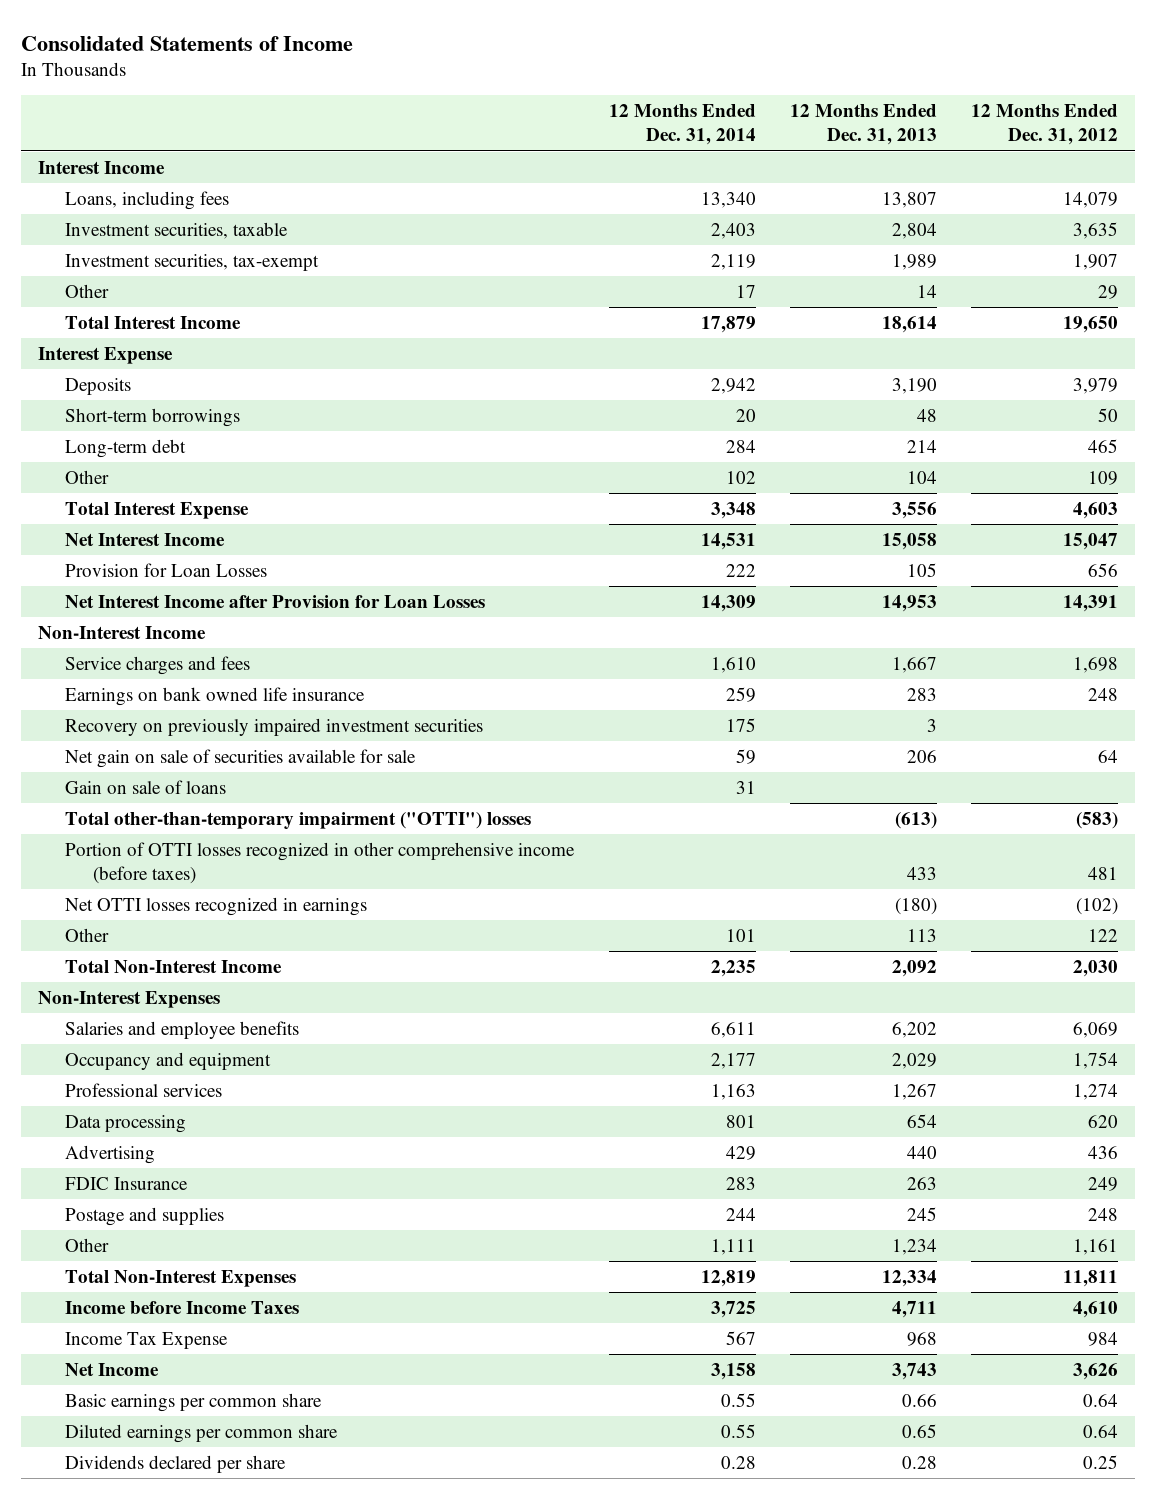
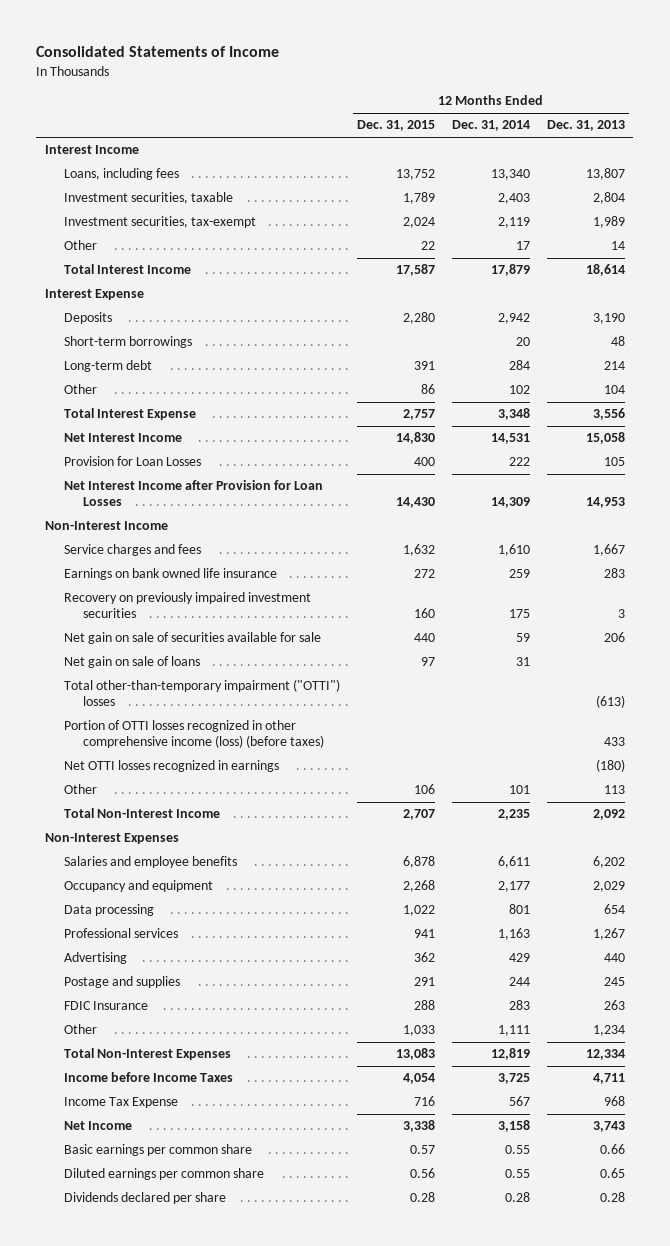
[971,104,1119,146] 12 Months Ended Dec. 31, 2012 -> none
none -> [356,120,435,132] Dec. 31, 2015
[65,779,227,794] Gain on sale of loans -> [64,656,201,669] Net gain on sale of loans
[65,841,576,885] Portion of OTTI losses recognized in other comprehensive income (before taxes) -> [64,720,325,749] Portion of OTTI losses recognized in other comprehensive income (loss) (before taxes)
[65,1082,223,1097] Professional services -> [64,928,179,939] Professional services
[65,1176,189,1190] FDIC Insurance -> [64,1001,149,1011] FDIC Insurance

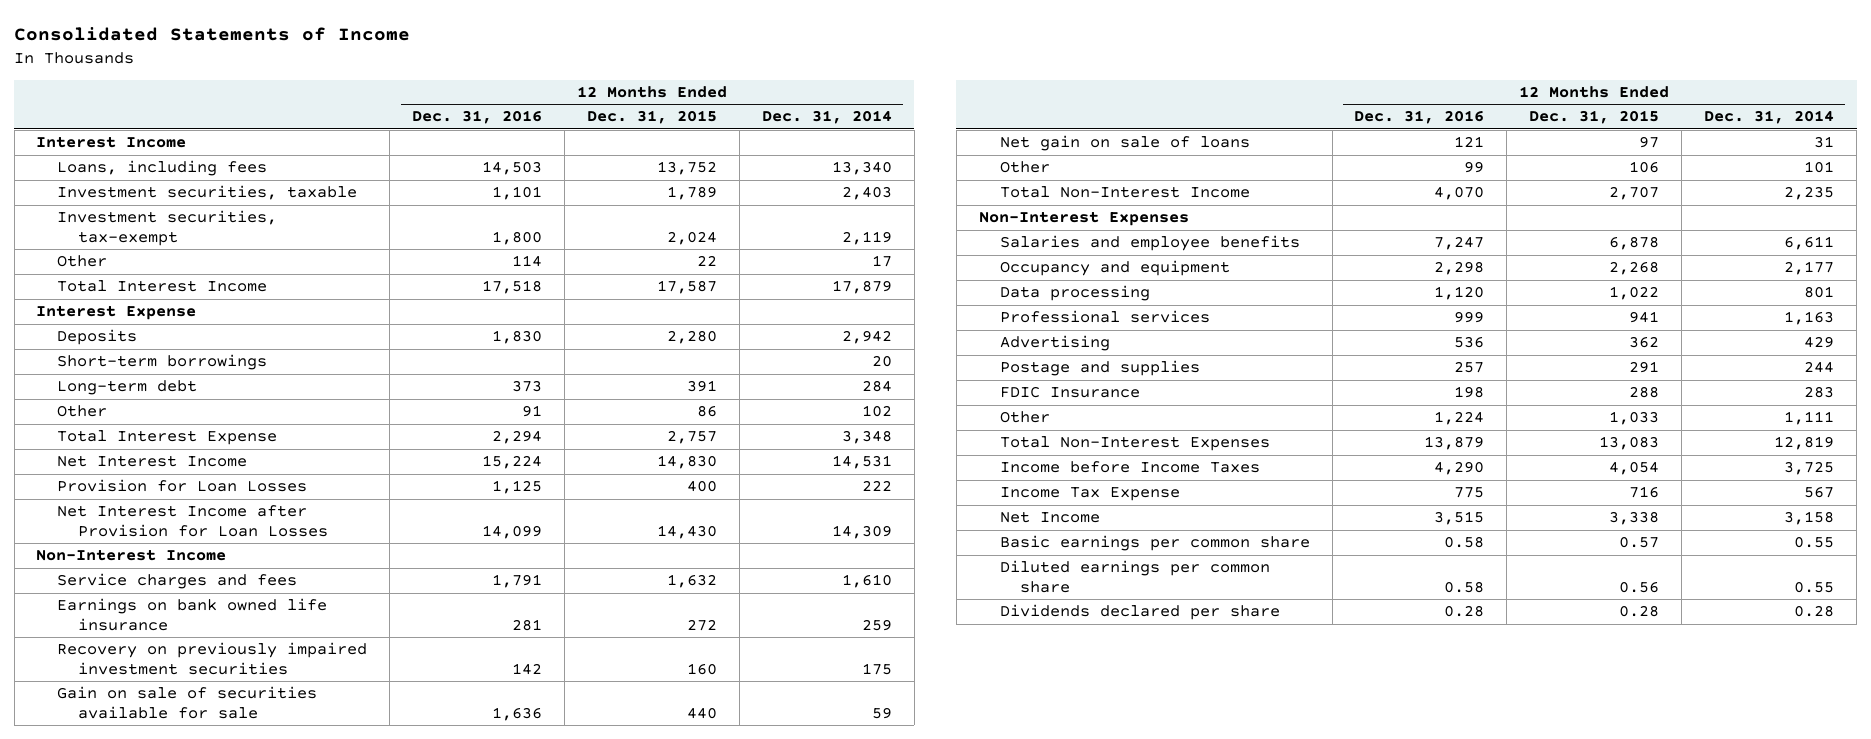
[546,120,625,132] Dec. 31, 2013 -> none
none -> [412,110,543,125] Dec. 31, 2016
[64,632,322,645] Net gain on sale of securities available for sale -> [57,686,318,719] Gain on sale of securities available for sale
[64,679,341,707] Total other-than-temporary impairment ("OTTI") losses -> none
[64,720,325,749] Portion of OTTI losses recognized in other comprehensive income (loss) (before taxes) -> none
[64,760,280,773] Net OTTI losses recognized in earnings -> none

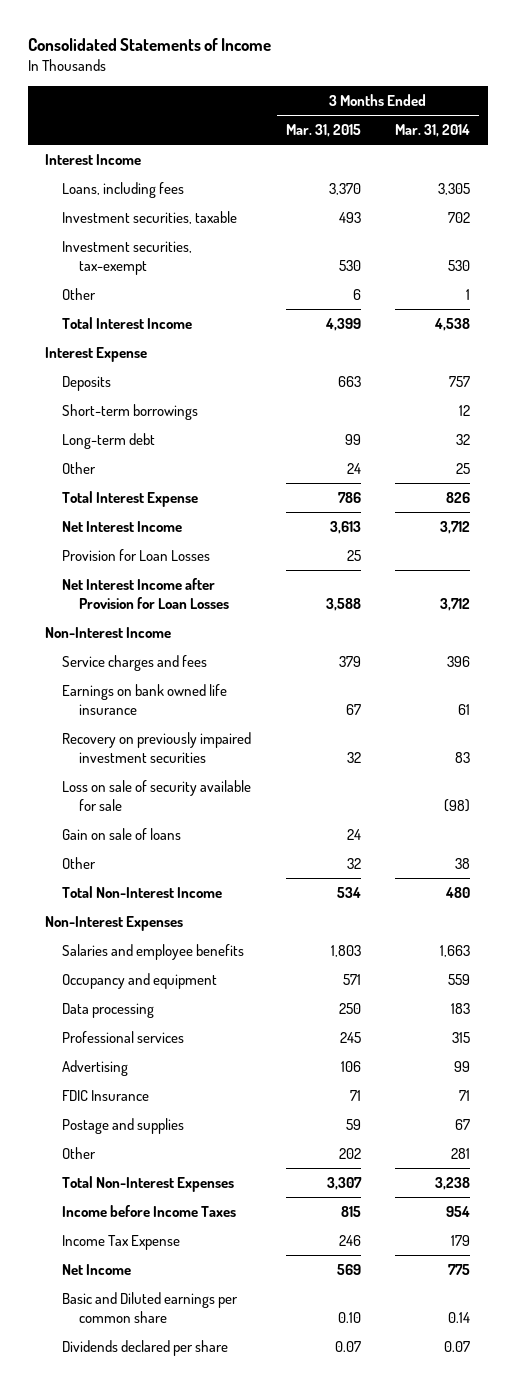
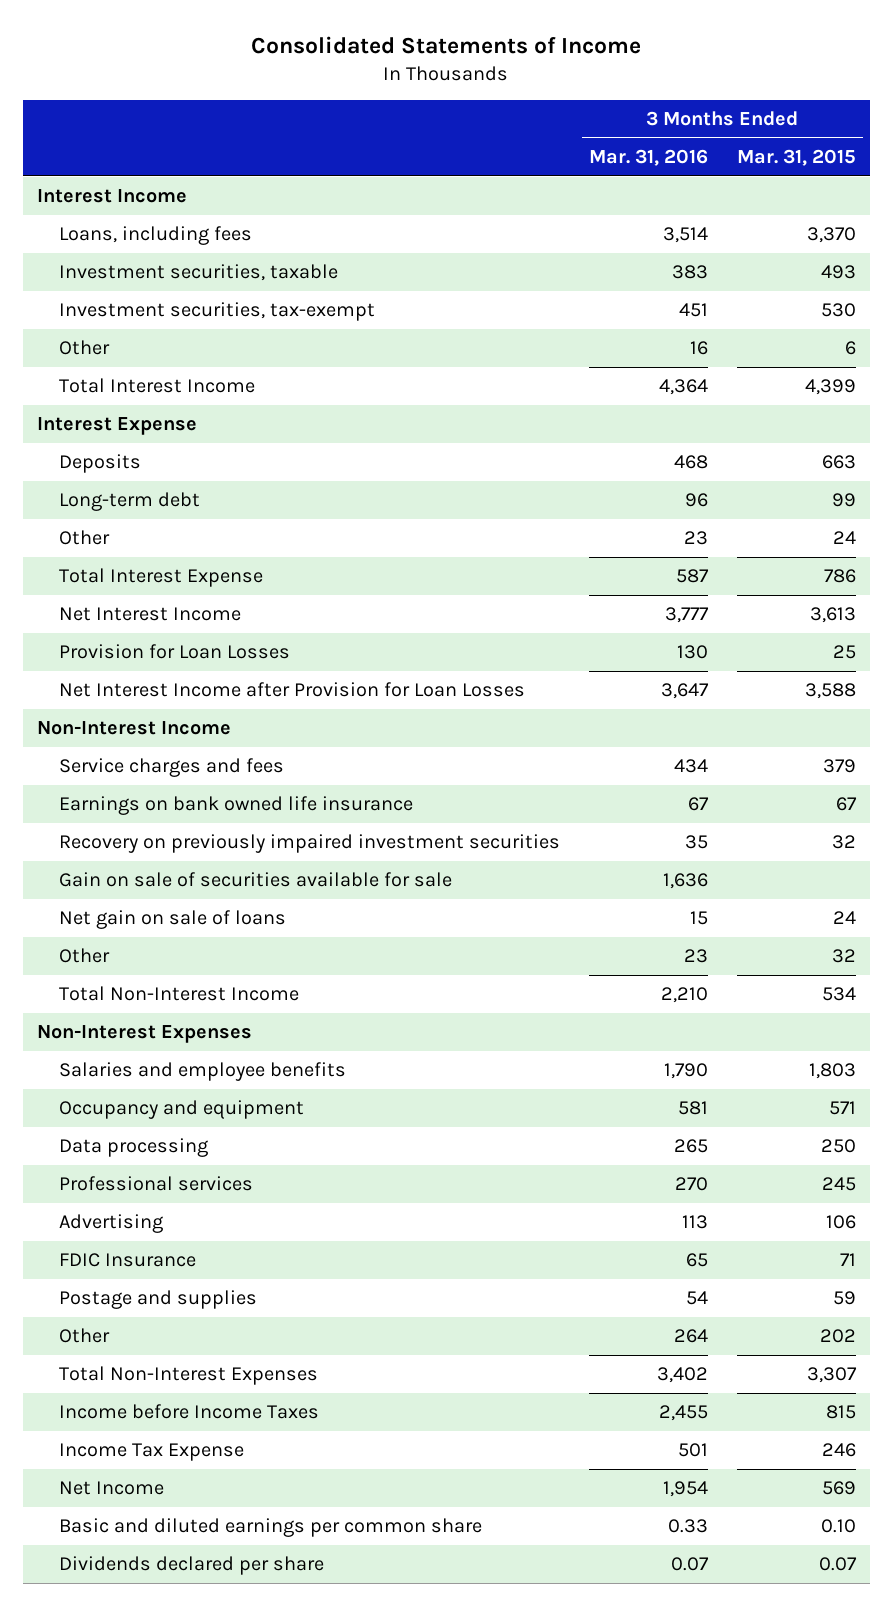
[395,124,471,138] Mar. 31, 2014 -> none
none -> [589,149,709,167] Mar. 31, 2016
[62,403,199,420] Short-term borrowings -> none
[62,779,252,811] Loss on sale of security available for sale -> [59,872,453,888] Gain on sale of securities available for sale
[62,827,182,840] Gain on sale of loans -> [59,910,287,930] Net gain on sale of loans
[62,1291,239,1323] Basic and Diluted earnings per common share -> [59,1518,483,1538] Basic and diluted earnings per common share

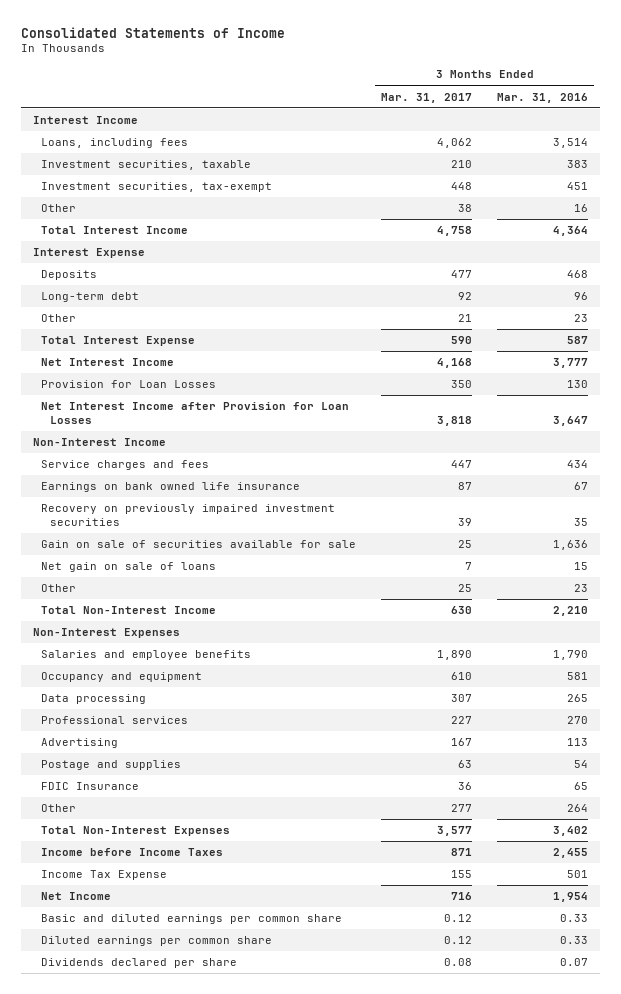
[736,149,856,167] Mar. 31, 2015 -> none
none -> [381,92,473,103] Mar. 31, 2017
[59,1253,197,1268] FDIC Insurance -> [41,782,140,791] FDIC Insurance
none -> [41,936,273,947] Diluted earnings per common share

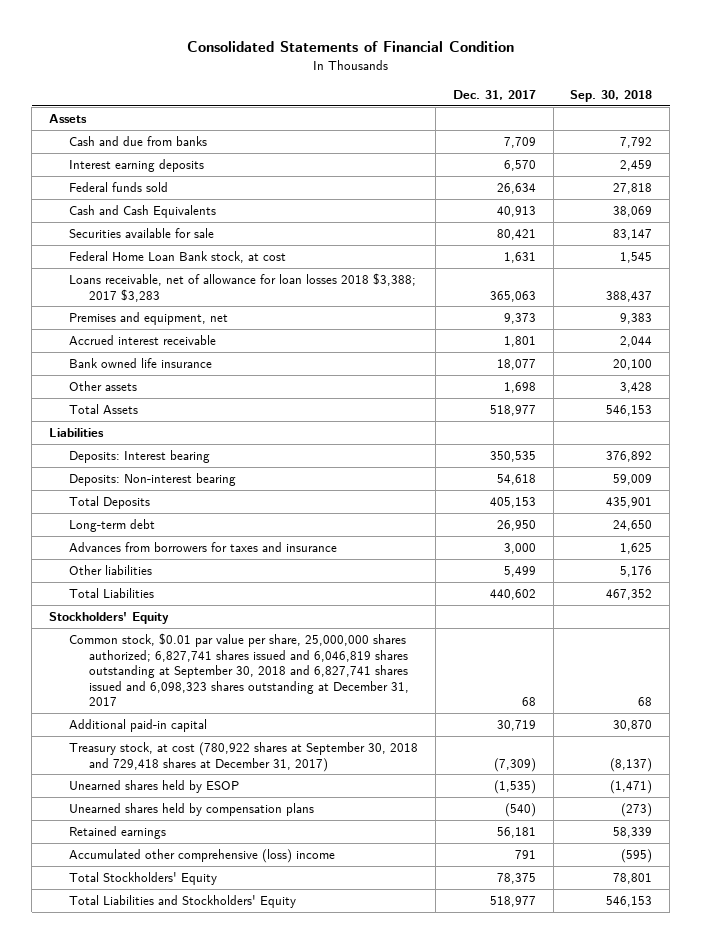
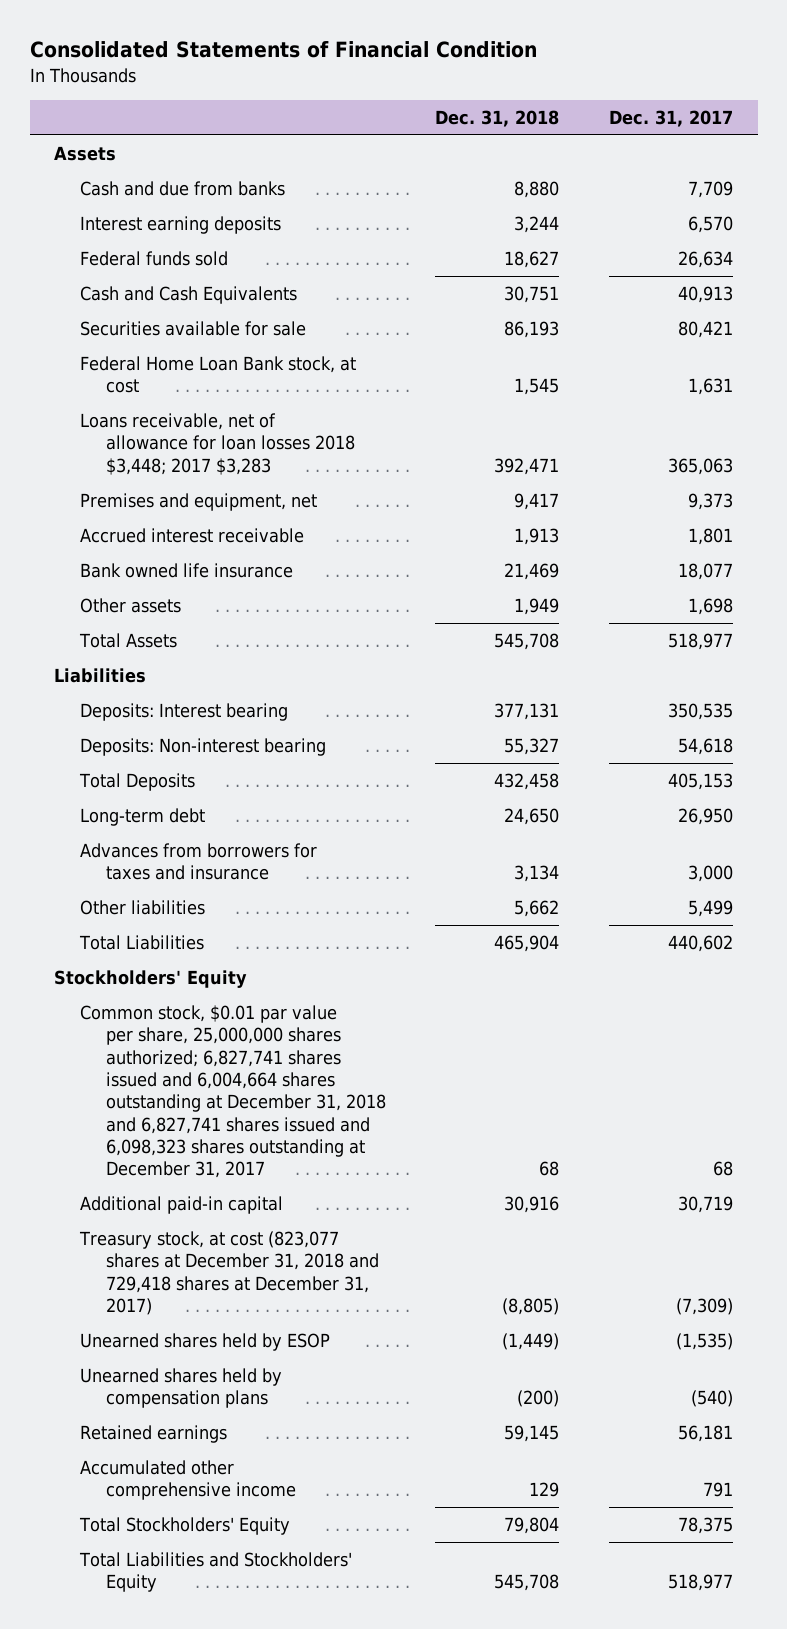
[570,89,653,102] Sep. 30, 2018 -> none
none -> [435,109,560,127] Dec. 31, 2018
[68,272,416,302] Loans receivable, net of allowance for loan losses 2018 $3,388; 2017 $3,283 -> [80,413,355,475] Loans receivable, net of allowance for loan losses 2018 $3,448; 2017 $3,283
[68,632,409,707] Common stock, $0.01 par value per share, 25,000,000 shares authorized; 6,827,741 shares issued and 6,046,819 shares outstanding at September 30, 2018 and 6,827,741 shares issued and 6,098,323 shares outstanding at December 31, 2017 -> [80,1005,386,1179] Common stock, $0.01 par value per share, 25,000,000 shares authorized; 6,827,741 shares issued and 6,004,664 shares outstanding at December 31, 2018 and 6,827,741 shares issued and 6,098,323 shares outstanding at December 31, 2017
[68,741,418,772] Treasury stock, at cost (780,922 shares at September 30, 2018 and 729,418 shares at December 31, 2017) -> [79,1231,379,1316] Treasury stock, at cost (823,077 shares at December 31, 2018 and 729,418 shares at December 31, 2017)
[68,848,335,863] Accumulated other comprehensive (loss) income -> [80,1460,296,1501] Accumulated other comprehensive income

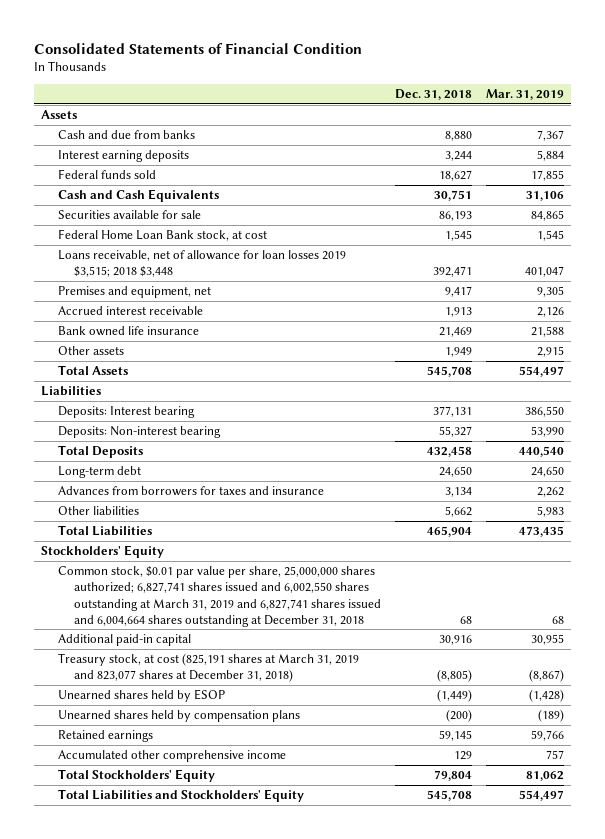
[609,109,734,127] Dec. 31, 2017 -> none
none -> [486,89,565,101] Mar. 31, 2019
[80,413,355,475] Loans receivable, net of allowance for loan losses 2018 $3,448; 2017 $3,283 -> [57,250,346,278] Loans receivable, net of allowance for loan losses 2019 $3,515; 2018 $3,448
[80,1005,386,1179] Common stock, $0.01 par value per share, 25,000,000 shares authorized; 6,827,741 shares issued and 6,004,664 shares outstanding at December 31, 2018 and 6,827,741 shares issued and 6,098,323 shares outstanding at December 31, 2017 -> [57,566,382,627] Common stock, $0.01 par value per share, 25,000,000 shares authorized; 6,827,741 shares issued and 6,002,550 shares outstanding at March 31, 2019 and 6,827,741 shares issued and 6,004,664 shares outstanding at December 31, 2018
[79,1231,379,1316] Treasury stock, at cost (823,077 shares at December 31, 2018 and 729,418 shares at December 31, 2017) -> [57,653,359,683] Treasury stock, at cost (825,191 shares at March 31, 2019 and 823,077 shares at December 31, 2018)

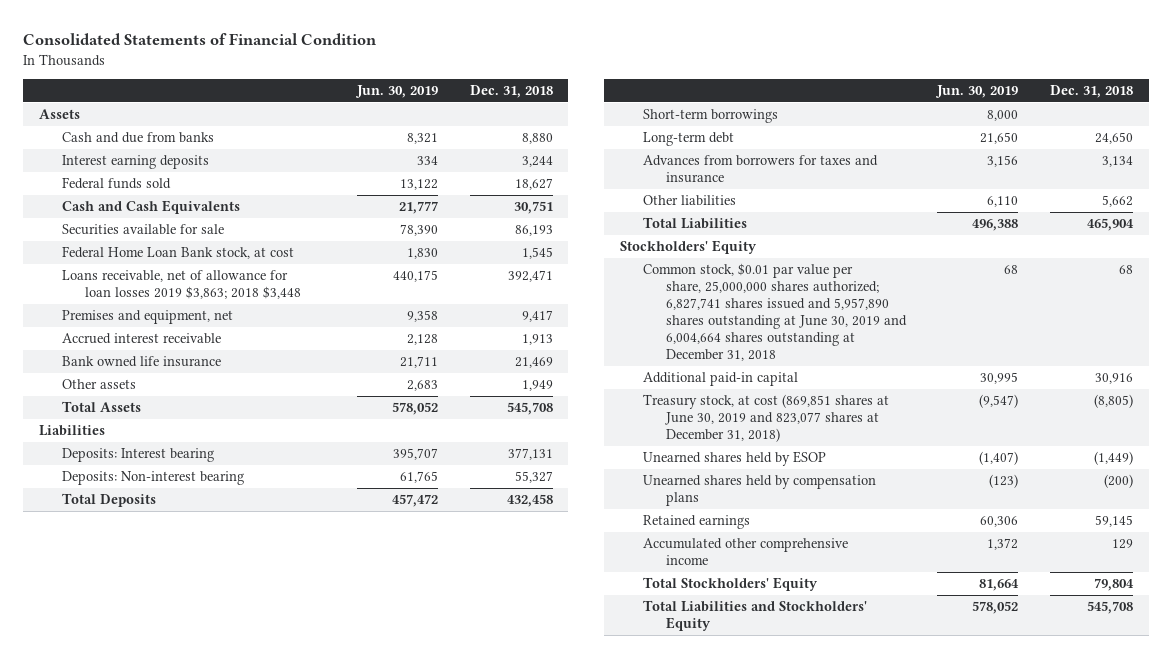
[486,89,565,101] Mar. 31, 2019 -> none
none -> [354,85,438,99] Jun. 30, 2019
[57,250,346,278] Loans receivable, net of allowance for loan losses 2019 $3,515; 2018 $3,448 -> [62,270,301,300] Loans receivable, net of allowance for loan losses 2019 $3,863; 2018 $3,448
none -> [642,109,778,124] Short-term borrowings
[57,566,382,627] Common stock, $0.01 par value per share, 25,000,000 shares authorized; 6,827,741 shares issued and 6,002,550 shares outstanding at March 31, 2019 and 6,827,741 shares issued and 6,004,664 shares outstanding at December 31, 2018 -> [642,263,907,362] Common stock, $0.01 par value per share, 25,000,000 shares authorized; 6,827,741 shares issued and 5,957,890 shares outstanding at June 30, 2019 and 6,004,664 shares outstanding at December 31, 2018
[57,653,359,683] Treasury stock, at cost (825,191 shares at March 31, 2019 and 823,077 shares at December 31, 2018) -> [642,394,889,443] Treasury stock, at cost (869,851 shares at June 30, 2019 and 823,077 shares at December 31, 2018)

